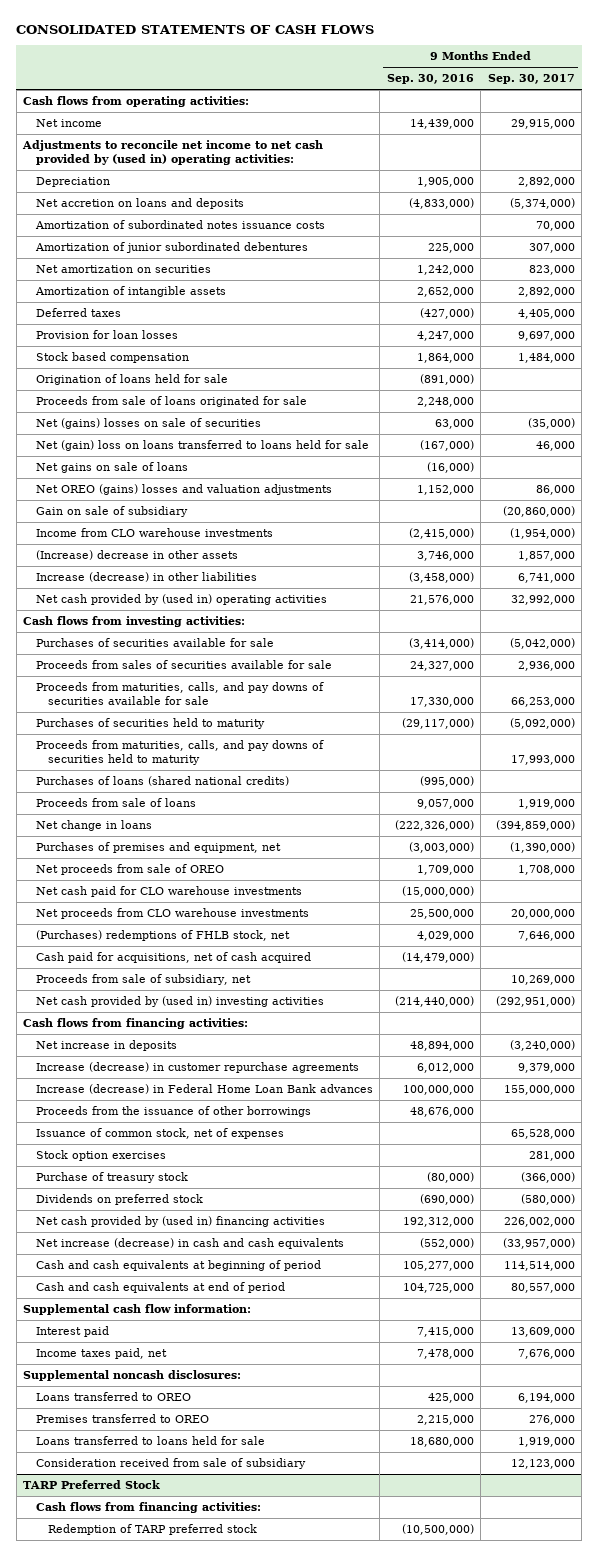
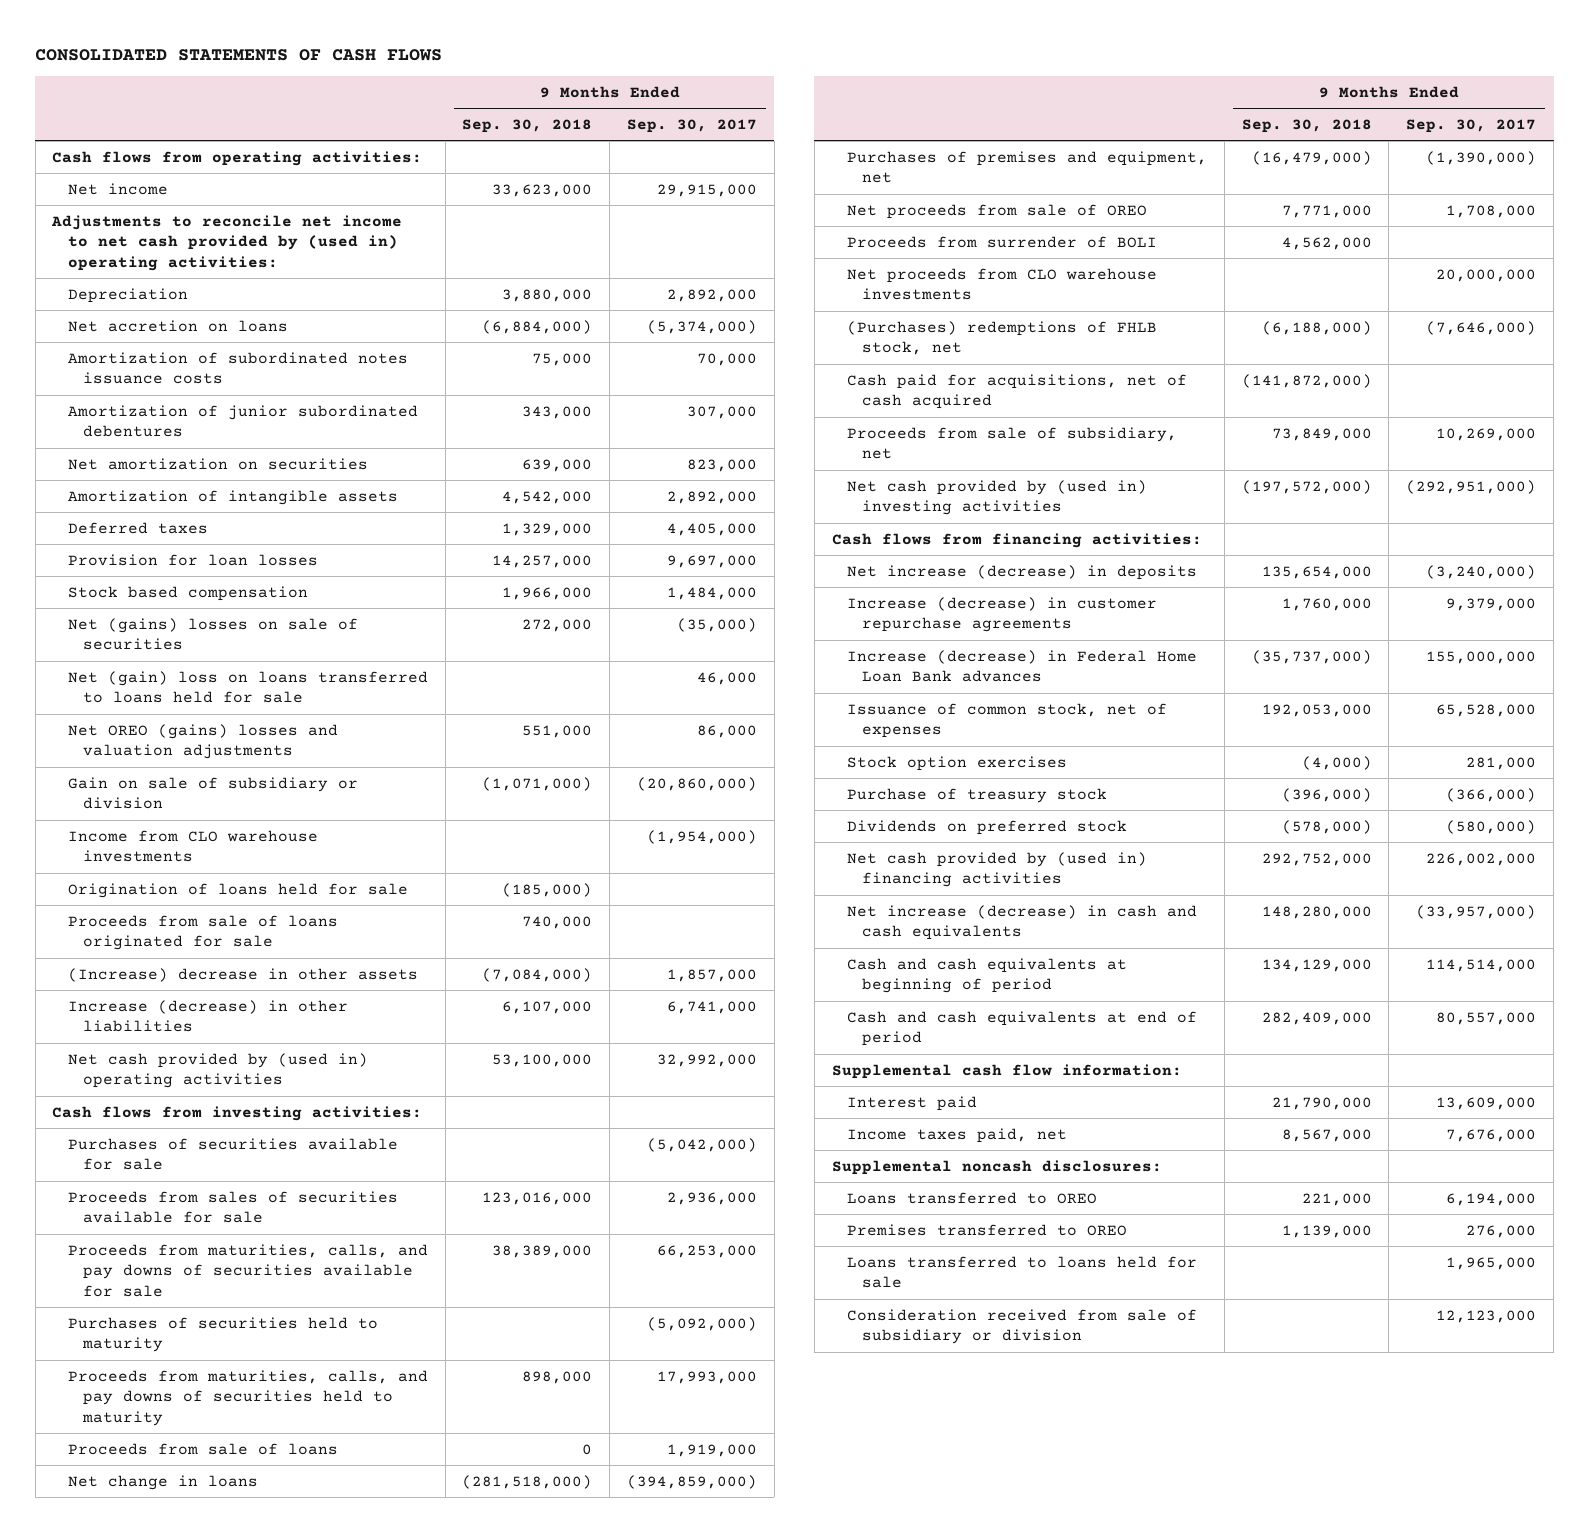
[386,74,474,85] Sep. 30, 2016 -> none
none -> [462,119,593,134] Sep. 30, 2018
[35,198,244,210] Net accretion on loans and deposits -> [67,319,288,332] Net accretion on loans
[35,462,188,474] Net gains on sale of loans -> none
[35,506,188,518] Gain on sale of subsidiary -> [67,776,358,810] Gain on sale of subsidiary or division
[35,374,228,386] Origination of loans held for sale -> [67,882,408,898] Origination of loans held for sale
[35,396,307,408] Proceeds from sale of loans originated for sale -> [67,914,338,951] Proceeds from sale of loans originated for sale
[35,776,289,787] Purchases of loans (shared national credits) -> none
[35,886,302,898] Net cash paid for CLO warehouse investments -> none
none -> [847,235,1158,248] Proceeds from surrender of BOLI
[517,931,575,942] 7,646,000 -> [1426,320,1537,335] (7,646,000)
[35,1040,177,1052] Net increase in deposits -> [847,564,1198,580] Net increase (decrease) in deposits
[35,1106,311,1118] Proceeds from the issuance of other borrowings -> none
[23,1480,161,1490] TARP Preferred Stock -> none
[35,1502,261,1514] Cash flows from financing activities: -> none
[48,1524,258,1536] Redemption of TARP preferred stock -> none
[517,1437,575,1448] 1,919,000 -> [1446,1256,1537,1270] 1,965,000
[35,1458,306,1470] Consideration received from sale of subsidiary -> [847,1308,1198,1345] Consideration received from sale of subsidiary or division

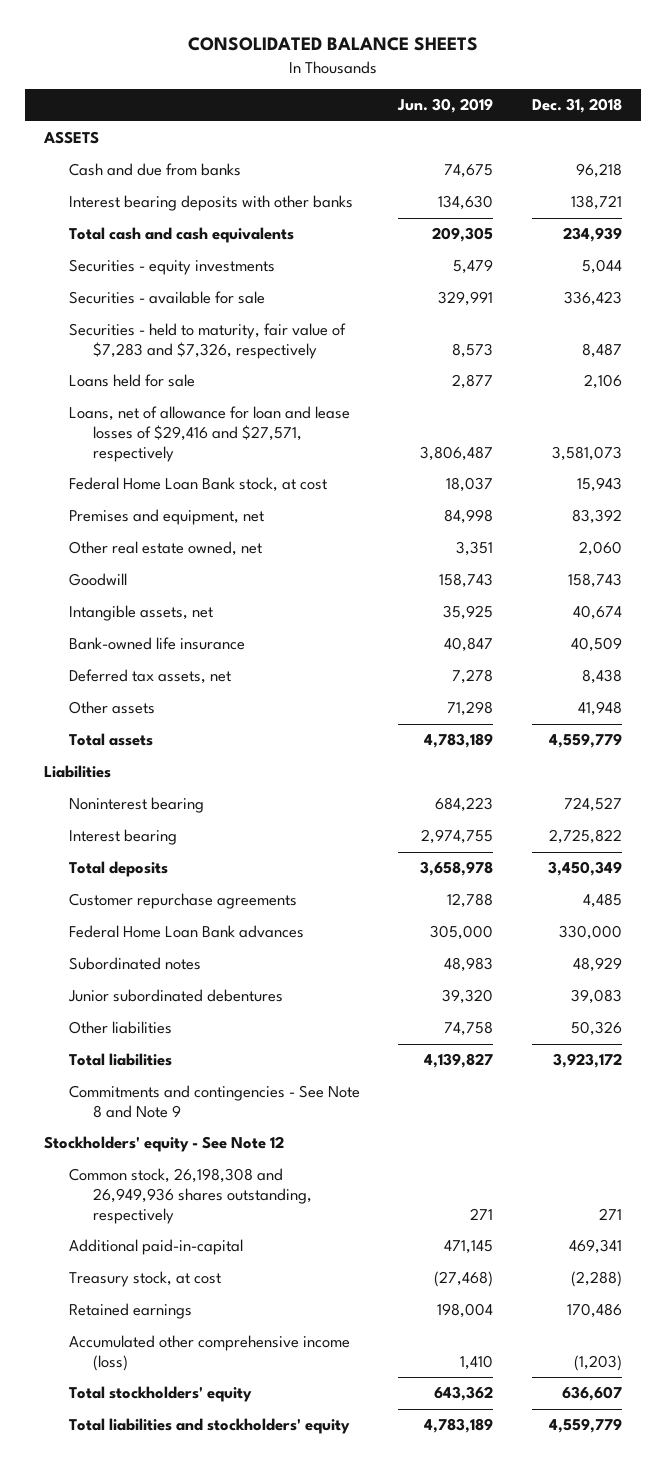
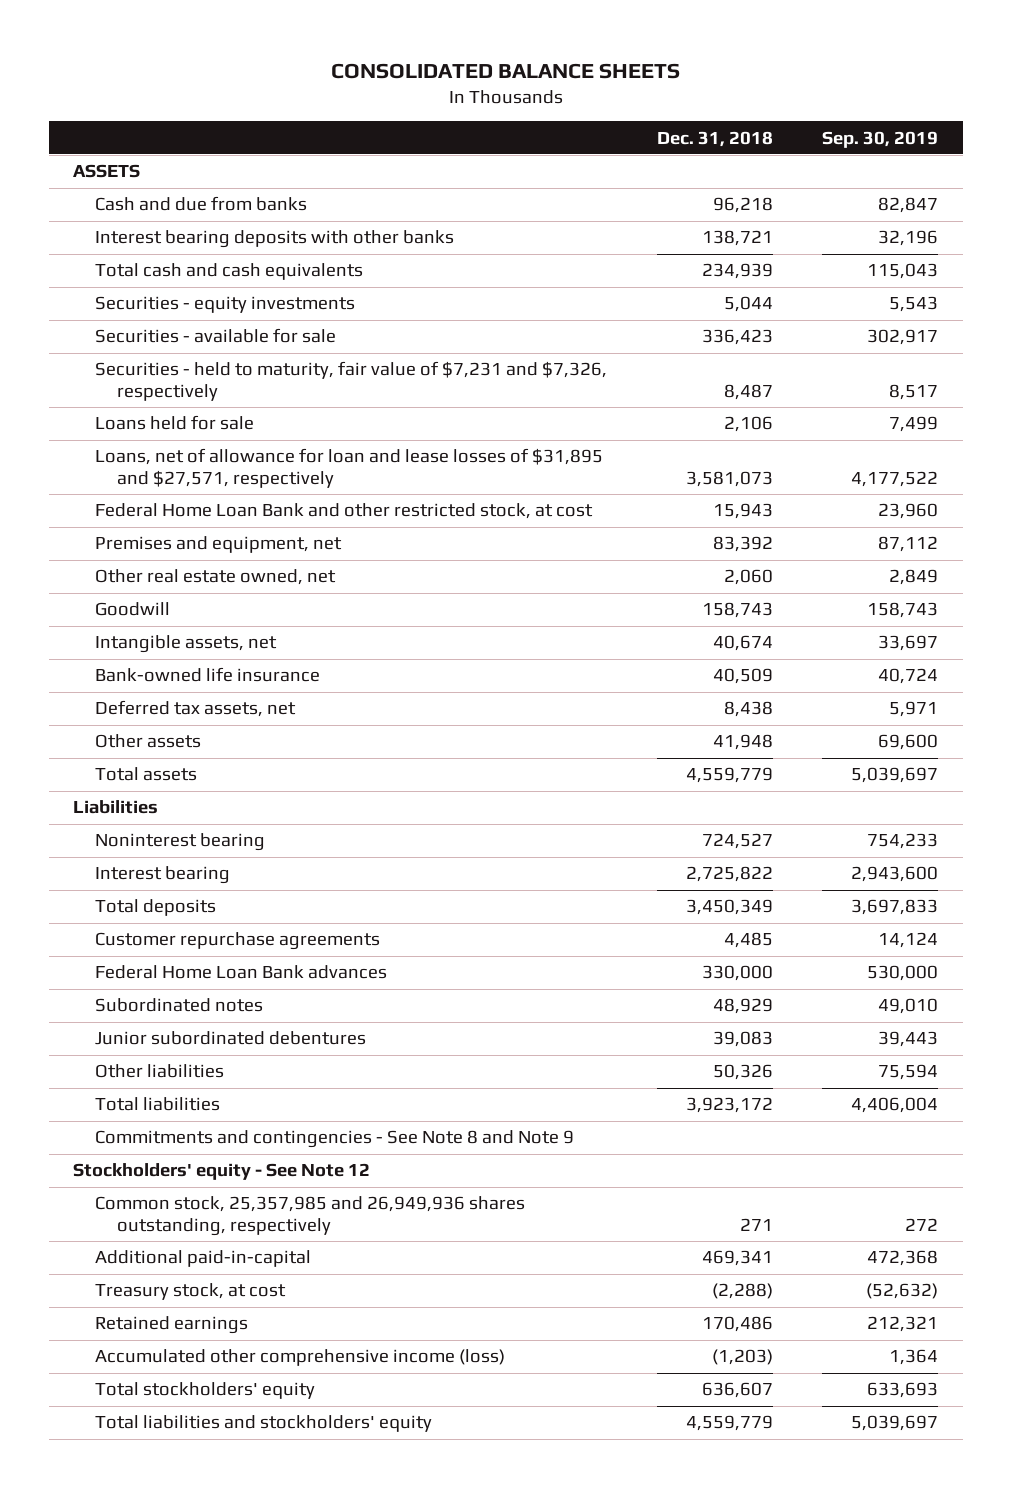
[397,98,494,114] Jun. 30, 2019 -> none
none -> [822,130,939,148] Sep. 30, 2019
[68,323,346,359] Securities - held to maturity, fair value of $7,283 and $7,326, respectively -> [95,361,608,401] Securities - held to maturity, fair value of $7,231 and $7,326, respectively
[68,406,350,462] Loans, net of allowance for loan and lease losses of $29,416 and $27,571, respectively -> [95,448,604,488] Loans, net of allowance for loan and lease losses of $31,895 and $27,571, respectively
[68,477,327,493] Federal Home Loan Bank stock, at cost -> [95,503,594,520] Federal Home Loan Bank and other restricted stock, at cost
[68,1168,313,1224] Common stock, 26,198,308 and 26,949,936 shares outstanding, respectively -> [95,1196,526,1236] Common stock, 25,357,985 and 26,949,936 shares outstanding, respectively

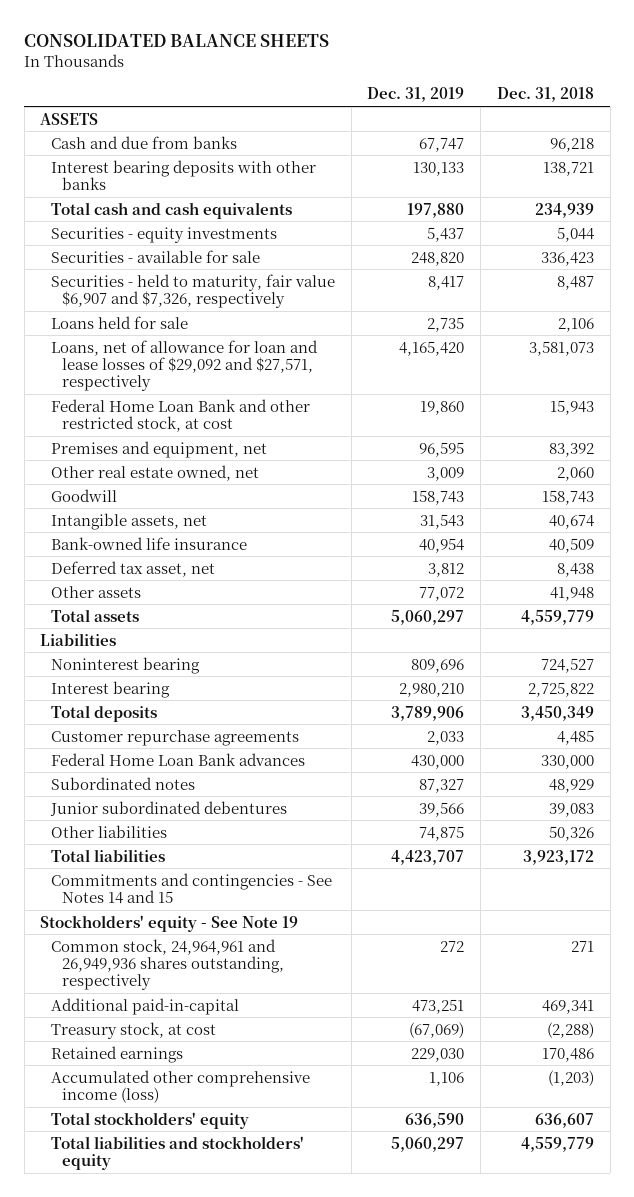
[822,130,939,148] Sep. 30, 2019 -> none
none -> [367,87,465,103] Dec. 31, 2019
[95,361,608,401] Securities - held to maturity, fair value of $7,231 and $7,326, respectively -> [51,273,336,308] Securities - held to maturity, fair value $6,907 and $7,326, respectively
[95,448,604,488] Loans, net of allowance for loan and lease losses of $31,895 and $27,571, respectively -> [51,339,319,391] Loans, net of allowance for loan and lease losses of $29,092 and $27,571, respectively
[95,700,297,718] Deferred tax assets, net -> [51,560,216,577] Deferred tax asset, net
[95,1130,575,1149] Commitments and contingencies - See Note 8 and Note 9 -> [51,872,333,904] Commitments and contingencies - See Notes 14 and 15
[73,1163,371,1181] Stockholders' equity - See Note 12 -> [40,914,299,932] Stockholders' equity - See Note 19
[95,1196,526,1236] Common stock, 25,357,985 and 26,949,936 shares outstanding, respectively -> [51,938,284,990] Common stock, 24,964,961 and 26,949,936 shares outstanding, respectively

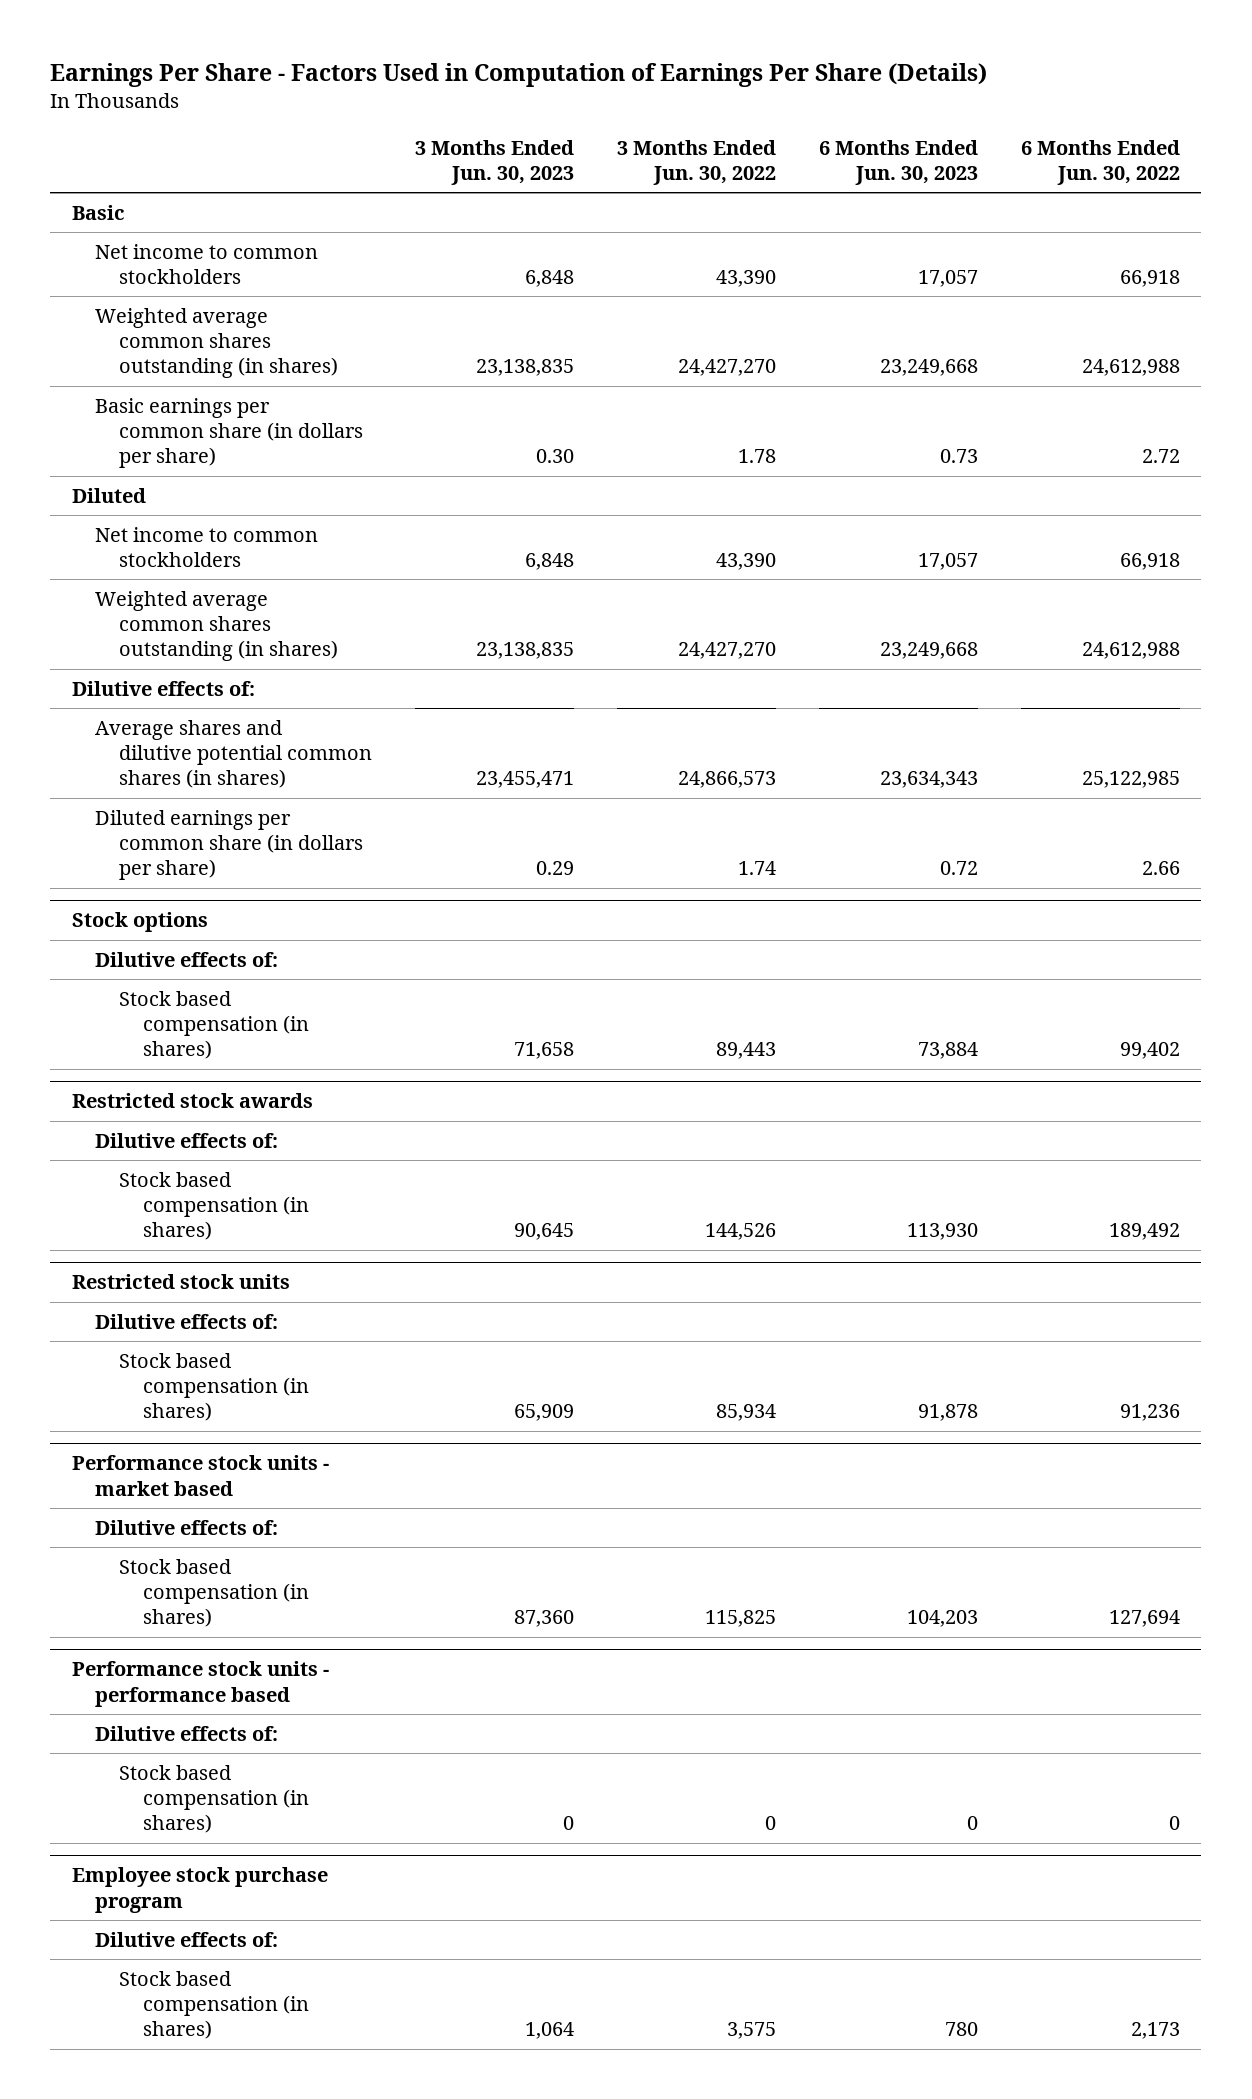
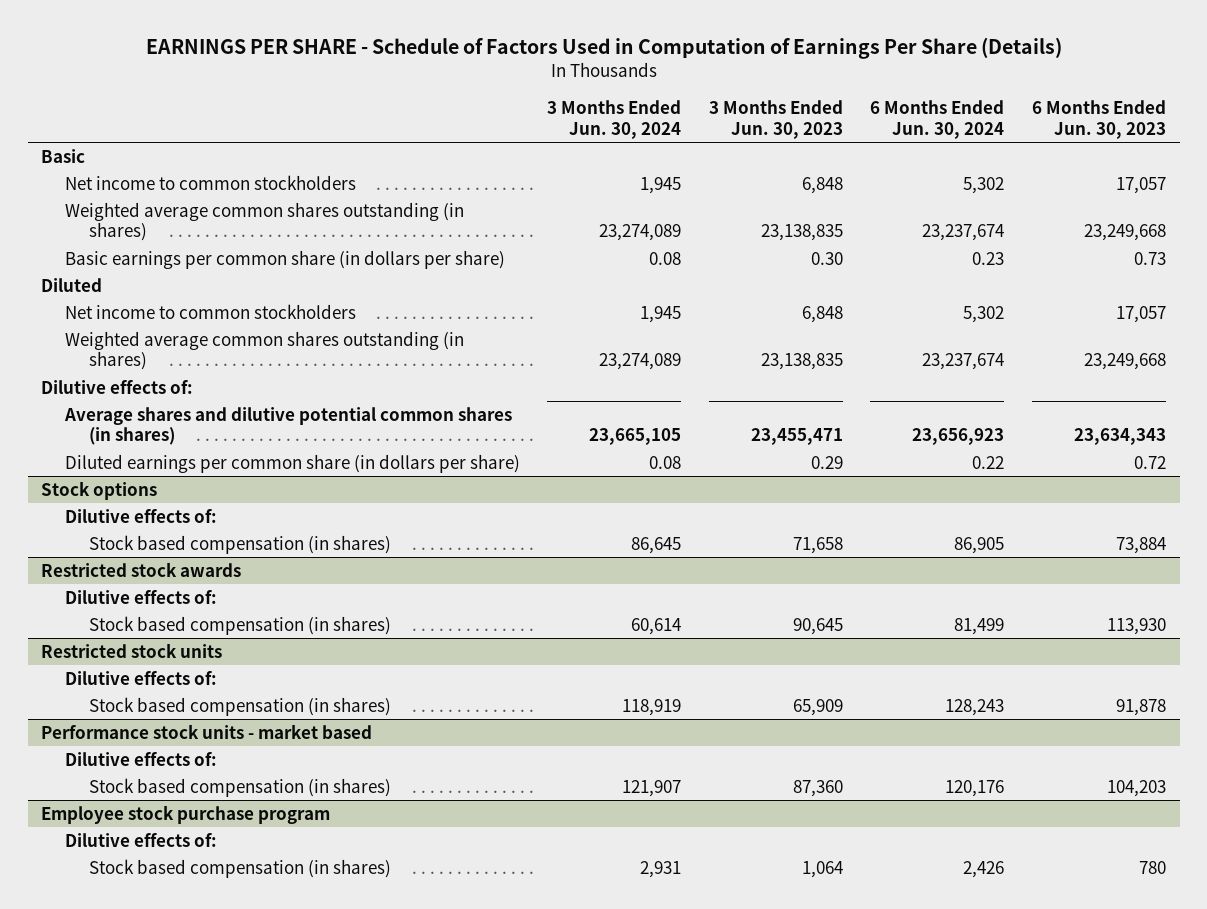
[50,63,988,88] Earnings Per Share - Factors Used in Computation of Earnings Per Share (Details) -> [145,37,1062,60] EARNINGS PER SHARE - Schedule of Factors Used in Computation of Earnings Per Share (Details)
[616,139,776,186] 3 Months Ended Jun. 30, 2022 -> none
[1020,139,1180,186] 6 Months Ended Jun. 30, 2022 -> none
none -> [547,100,682,140] 3 Months Ended Jun. 30, 2024
none -> [870,100,1005,140] 6 Months Ended Jun. 30, 2024
[71,1661,329,1707] Performance stock units - performance based -> none
[95,1725,279,1741] Dilutive effects of: -> none
[119,1764,309,1834] Stock based compensation (in shares) -> none

